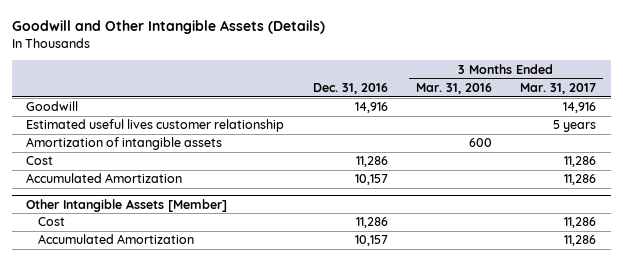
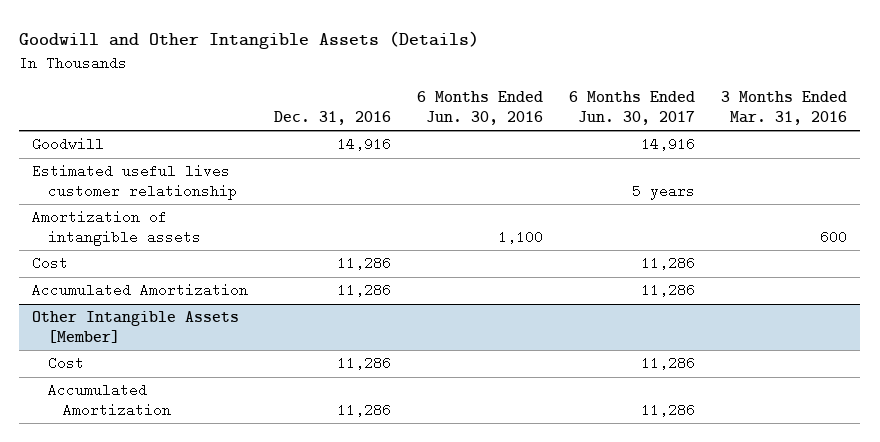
[520,82,597,94] Mar. 31, 2017 -> none
none -> [417,91,544,126] 6 Months Ended Jun. 30, 2016
none -> [569,91,696,126] 6 Months Ended Jun. 30, 2017
[354,174,388,186] 10,157 -> [337,283,392,298] 11,286
[354,235,388,247] 10,157 -> [337,403,392,418] 11,286

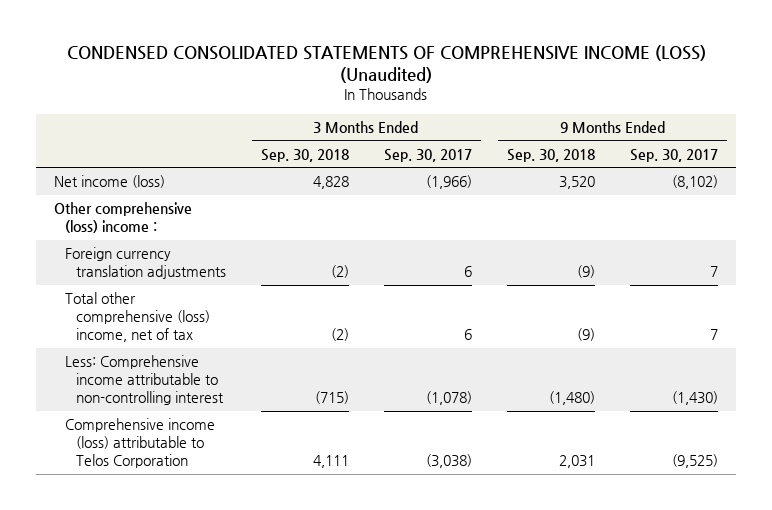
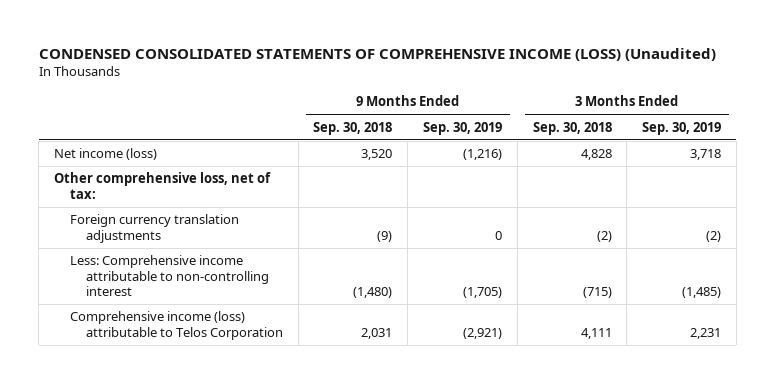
[383,148,472,162] Sep. 30, 2017 -> none
[630,148,719,162] Sep. 30, 2017 -> none
none -> [422,121,502,135] Sep. 30, 2019
none -> [642,121,722,135] Sep. 30, 2019
[53,202,192,234] Other comprehensive (loss) income : -> [53,172,271,199] Other comprehensive loss, net of tax:
[64,292,210,343] Total other comprehensive (loss) income, net of tax -> none

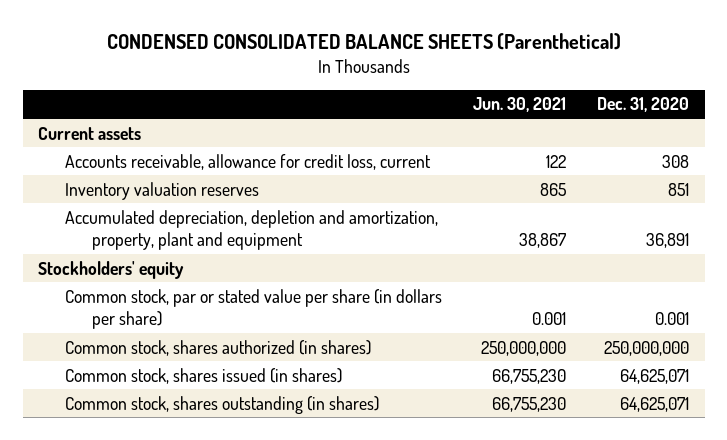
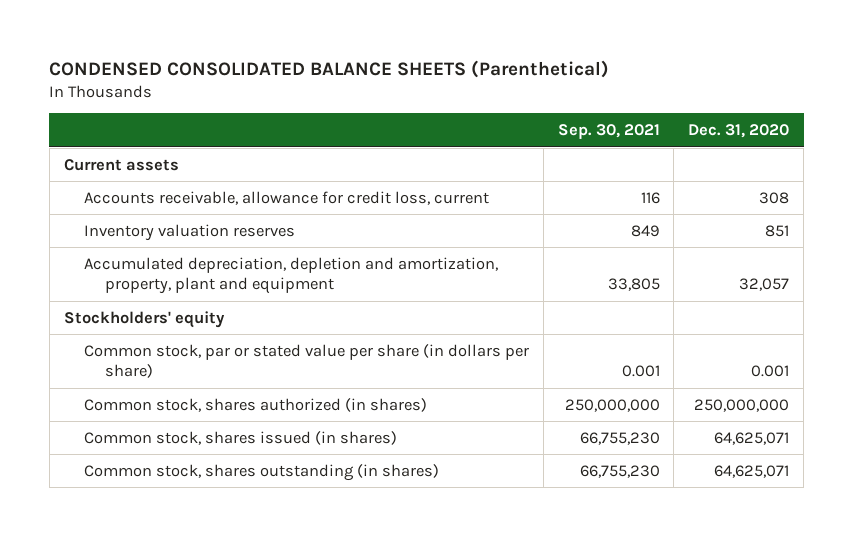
[473,97,567,113] Jun. 30, 2021 -> none
none -> [557,124,660,140] Sep. 30, 2021
[646,232,690,248] 36,891 -> [739,278,790,292] 32,057

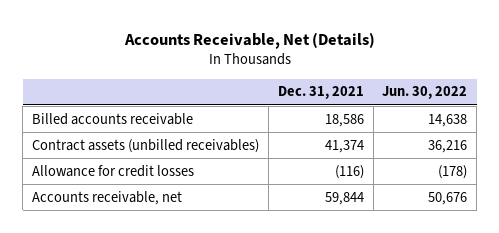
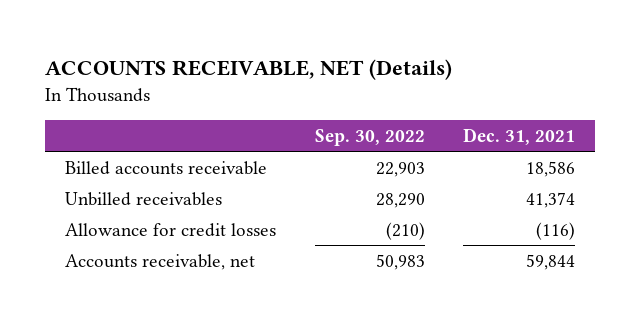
[123,31,375,49] Accounts Receivable, Net (Details) -> [45,59,453,81] ACCOUNTS RECEIVABLE, NET (Details)
[382,86,468,100] Jun. 30, 2022 -> none
none -> [314,128,425,146] Sep. 30, 2022
[31,138,259,153] Contract assets (unbilled receivables) -> [64,191,222,206] Unbilled receivables

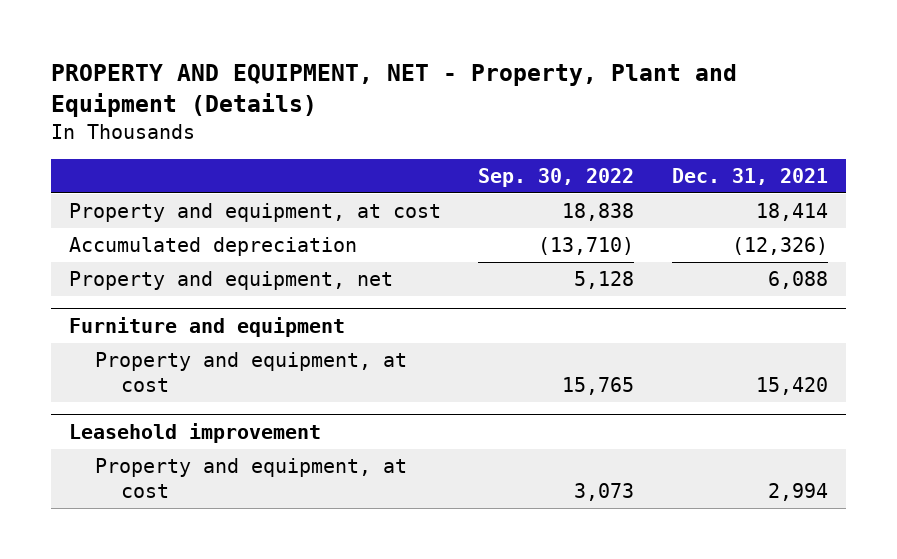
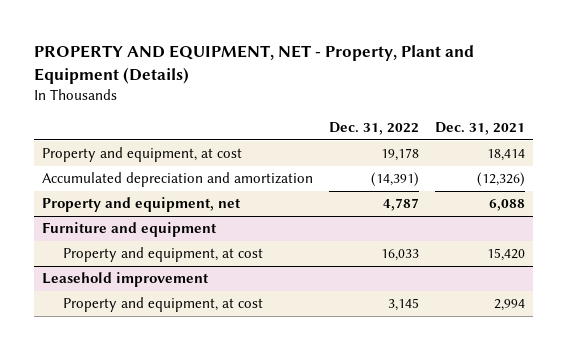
[478,167,635,187] Sep. 30, 2022 -> none
none -> [328,122,419,136] Dec. 31, 2022
[69,237,358,257] Accumulated depreciation -> [41,172,313,188] Accumulated depreciation and amortization

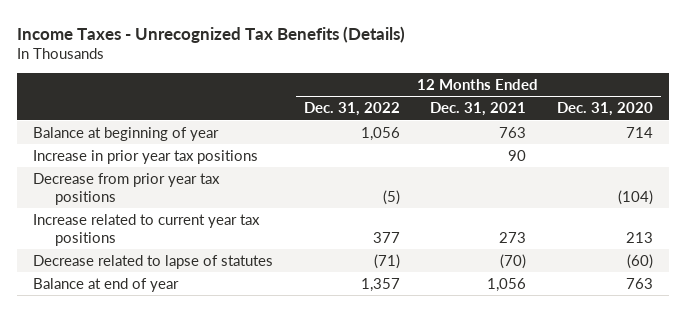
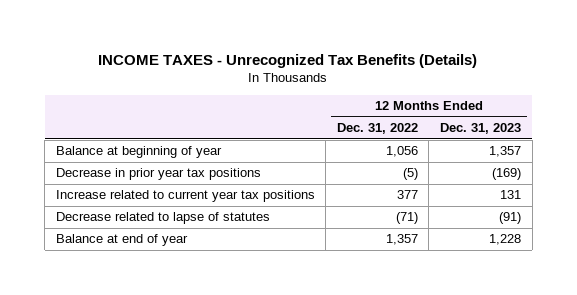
[17,25,406,43] Income Taxes - Unrecognized Tax Benefits (Details) -> [98,53,478,68] INCOME TAXES - Unrecognized Tax Benefits (Details)
[430,102,527,117] Dec. 31, 2021 -> none
[557,102,654,117] Dec. 31, 2020 -> none
none -> [439,123,521,135] Dec. 31, 2023
[32,149,258,164] Increase in prior year tax positions -> none
[32,172,220,205] Decrease from prior year tax positions -> [55,168,261,181] Decrease in prior year tax positions

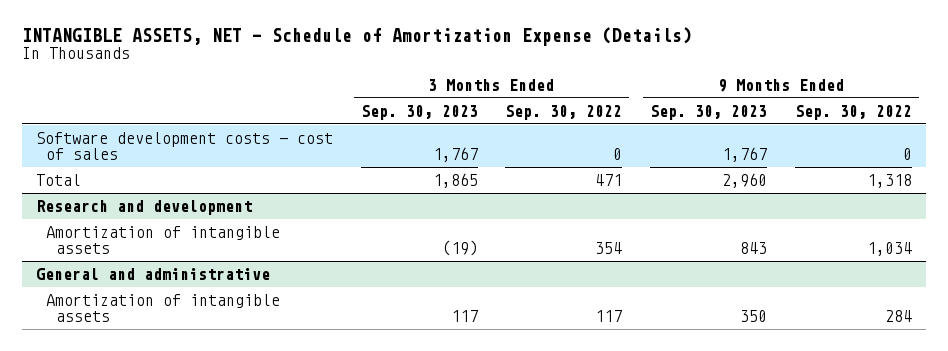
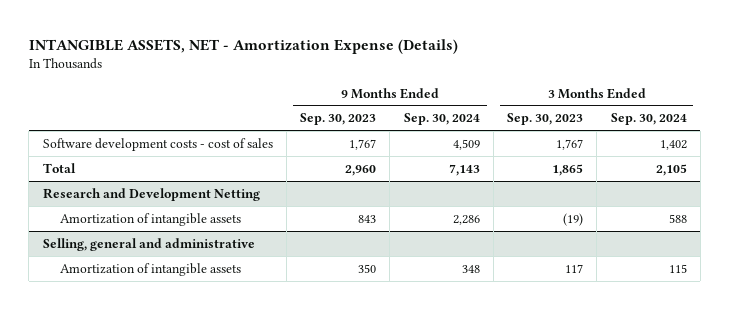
[21,26,692,46] INTANGIBLE ASSETS, NET - Schedule of Amortization Expense (Details) -> [28,38,458,54] INTANGIBLE ASSETS, NET - Amortization Expense (Details)
[505,104,623,120] Sep. 30, 2022 -> none
[794,104,912,120] Sep. 30, 2022 -> none
none -> [403,113,480,126] Sep. 30, 2024
none -> [610,113,687,126] Sep. 30, 2024
[35,199,252,215] Research and development -> [42,187,260,201] Research and Development Netting
[35,267,270,280] General and administrative -> [42,237,255,251] Selling, general and administrative

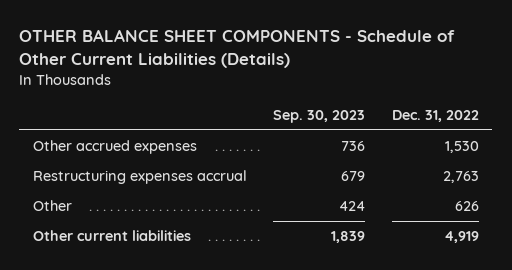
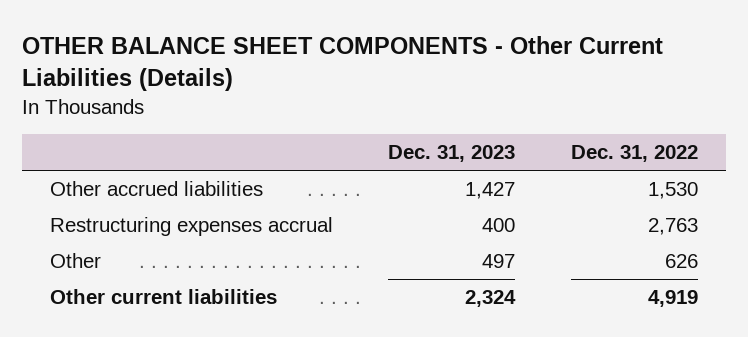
[19,29,456,69] OTHER BALANCE SHEET COMPONENTS - Schedule of Other Current Liabilities (Details) -> [21,35,663,91] OTHER BALANCE SHEET COMPONENTS - Other Current Liabilities (Details)
[273,109,366,123] Sep. 30, 2023 -> none
none -> [388,145,516,163] Dec. 31, 2023
[32,140,197,155] Other accrued expenses -> [49,181,263,197] Other accrued liabilities

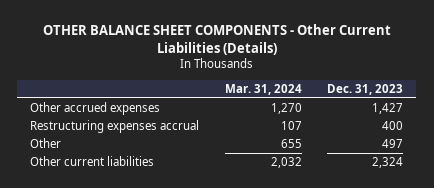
[571,145,699,163] Dec. 31, 2022 -> none
none -> [224,84,302,96] Mar. 31, 2024
[49,181,263,197] Other accrued liabilities -> [30,102,161,116] Other accrued expenses

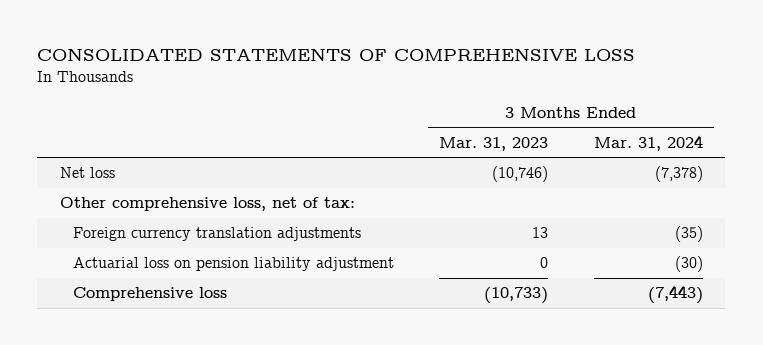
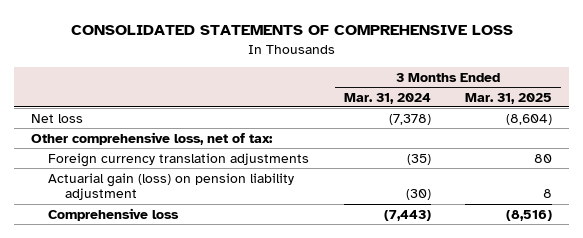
[439,136,549,151] Mar. 31, 2023 -> none
none -> [464,92,552,104] Mar. 31, 2025
[72,257,394,272] Actuarial loss on pension liability adjustment -> [48,172,295,201] Actuarial gain (loss) on pension liability adjustment

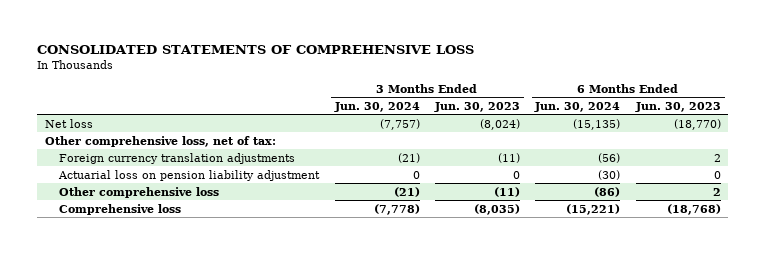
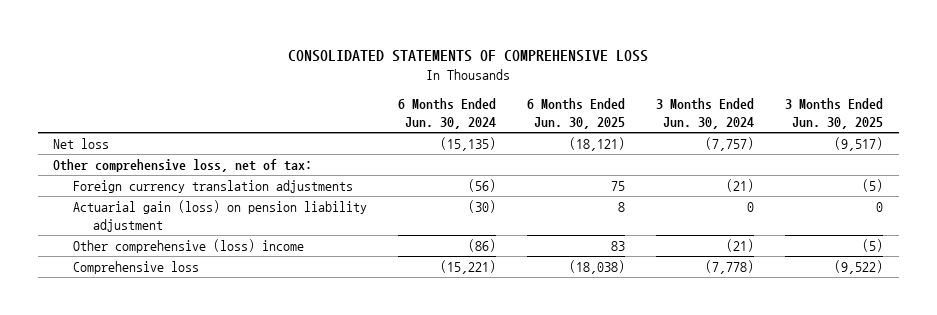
[434,101,521,112] Jun. 30, 2023 -> none
[634,101,721,112] Jun. 30, 2023 -> none
none -> [527,97,626,129] 6 Months Ended Jun. 30, 2025
none -> [785,97,884,129] 3 Months Ended Jun. 30, 2025
[58,169,321,181] Actuarial loss on pension liability adjustment -> [73,200,368,233] Actuarial gain (loss) on pension liability adjustment
[59,186,220,198] Other comprehensive loss -> [73,239,305,254] Other comprehensive (loss) income

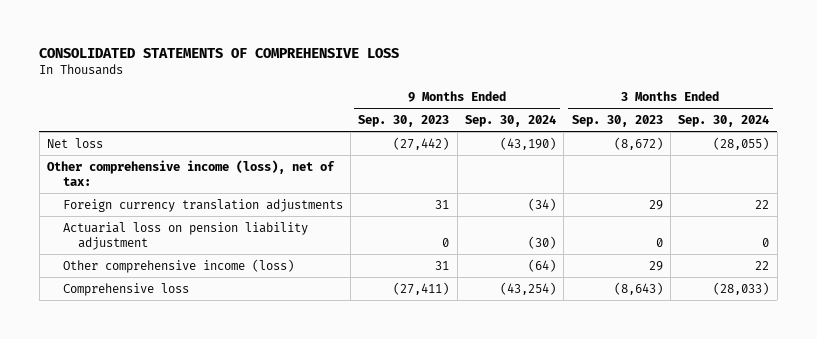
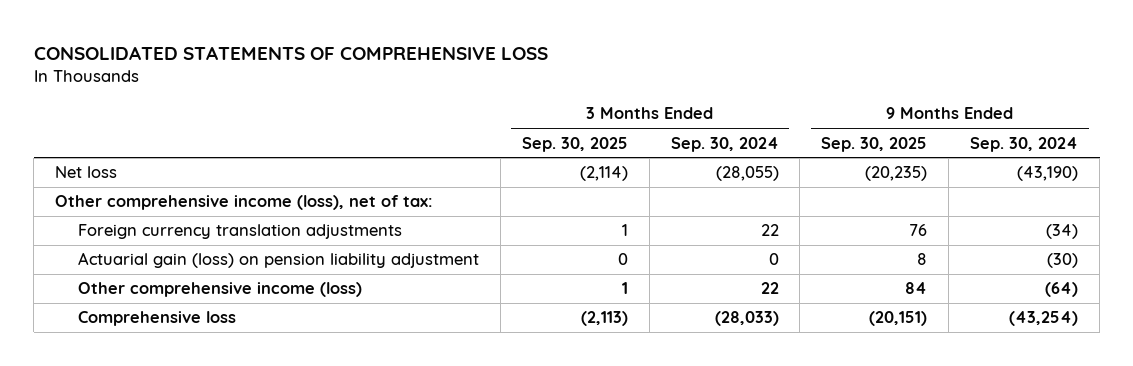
[358,114,450,127] Sep. 30, 2023 -> none
[571,114,663,127] Sep. 30, 2023 -> none
none -> [521,136,628,152] Sep. 30, 2025
none -> [821,136,928,152] Sep. 30, 2025
[62,221,308,250] Actuarial loss on pension liability adjustment -> [78,252,480,269] Actuarial gain (loss) on pension liability adjustment

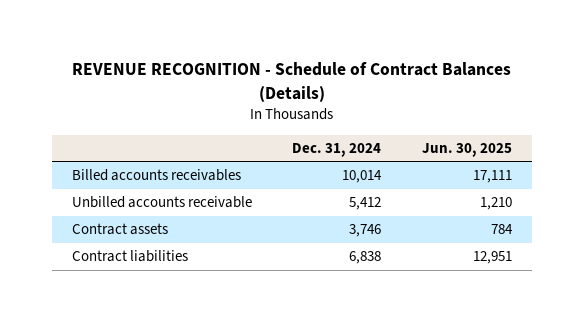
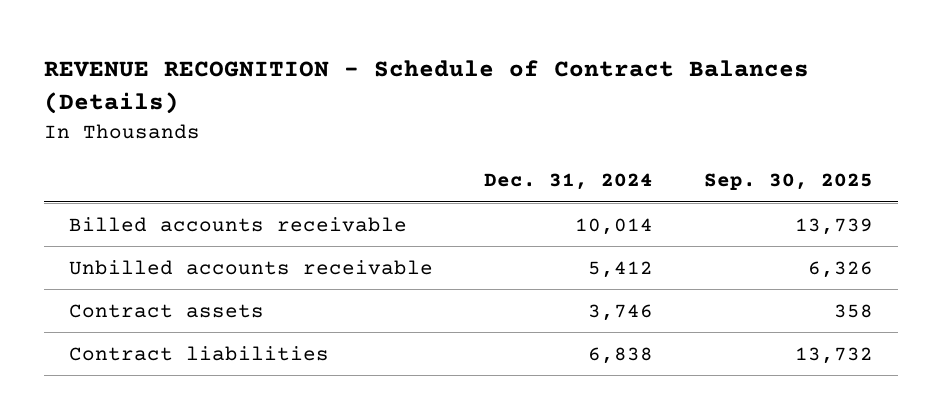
[421,142,512,157] Jun. 30, 2025 -> none
none -> [703,173,873,191] Sep. 30, 2025
[72,169,242,182] Billed accounts receivables -> [69,216,408,232] Billed accounts receivable

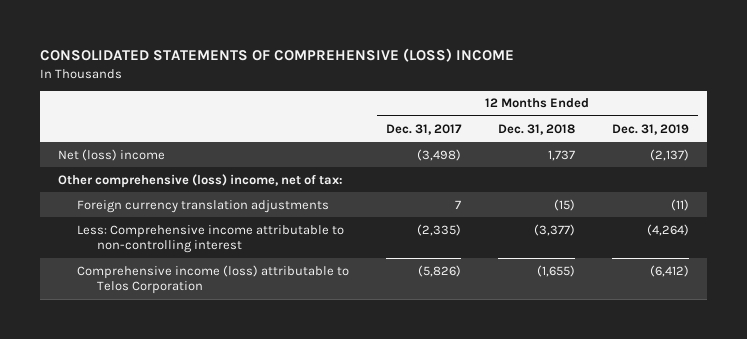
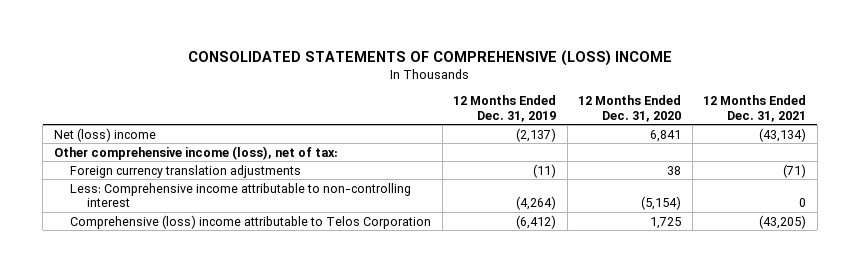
[386,123,463,135] Dec. 31, 2017 -> none
[497,123,575,135] Dec. 31, 2018 -> none
none -> [578,94,682,122] 12 Months Ended Dec. 31, 2020
none -> [703,94,807,122] 12 Months Ended Dec. 31, 2021
[57,173,343,188] Other comprehensive (loss) income, net of tax: -> [53,145,338,160] Other comprehensive income (loss), net of tax:
[77,264,350,295] Comprehensive income (loss) attributable to Telos Corporation -> [70,214,432,229] Comprehensive (loss) income attributable to Telos Corporation

